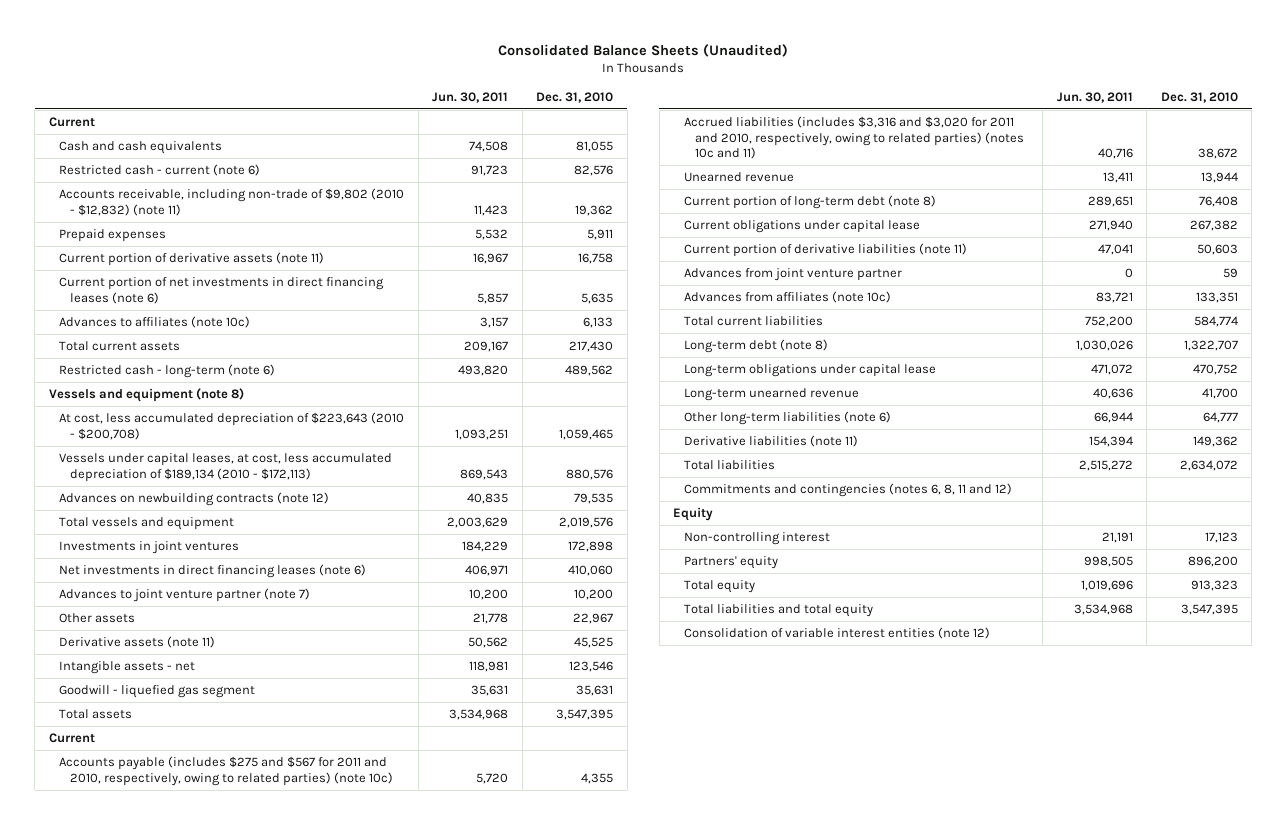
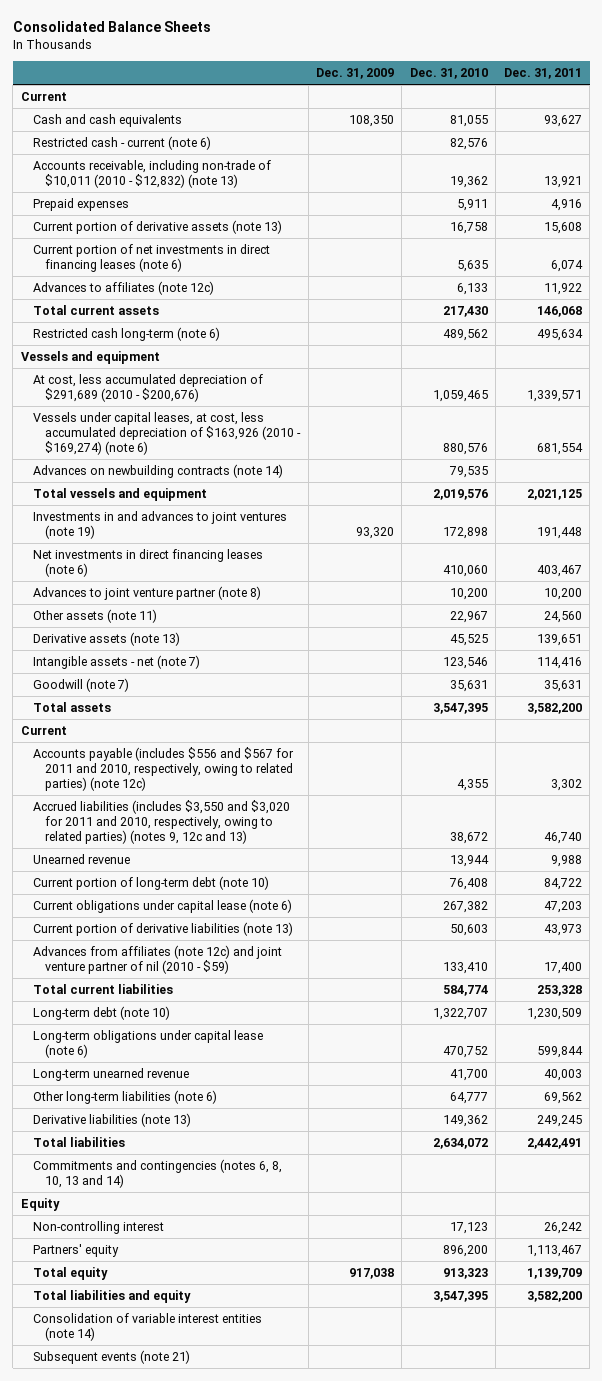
[498,43,789,57] Consolidated Balance Sheets (Unaudited) -> [12,20,211,32] Consolidated Balance Sheets
[432,91,509,103] Jun. 30, 2011 -> none
none -> [316,67,395,79] Dec. 31, 2009
none -> [503,67,582,79] Dec. 31, 2011
[59,188,405,216] Accounts receivable, including non-trade of $9,802 (2010 - $12,832) (note 11) -> [32,159,271,189] Accounts receivable, including non-trade of $10,011 (2010 - $12,832) (note 13)
[59,252,325,267] Current portion of derivative assets (note 11) -> [32,219,282,234] Current portion of derivative assets (note 13)
[59,316,251,329] Advances to affiliates (note 10c) -> [32,280,214,295] Advances to affiliates (note 12c)
[59,364,276,379] Restricted cash - long-term (note 6) -> [32,326,220,341] Restricted cash long-term (note 6)
[48,388,244,403] Vessels and equipment (note 8) -> [20,350,160,364] Vessels and equipment
[59,412,405,440] At cost, less accumulated depreciation of $223,643 (2010 - $200,708) -> [32,373,263,403] At cost, less accumulated depreciation of $291,689 (2010 - $200,676)
[59,453,393,482] Vessels under capital leases, at cost, less accumulated depreciation of $189,134 (2010 - $172,113) -> [32,411,302,456] Vessels under capital leases, at cost, less accumulated depreciation of $163,926 (2010 - $169,274) (note 6)
[59,492,330,507] Advances on newbuilding contracts (note 12) -> [32,463,283,478] Advances on newbuilding contracts (note 14)
[59,541,240,555] Investments in joint ventures -> [32,510,287,540] Investments in and advances to joint ventures (note 19)
[59,588,311,603] Advances to joint venture partner (note 7) -> [32,585,261,600] Advances to joint venture partner (note 8)
[59,613,136,624] Other assets -> [32,608,157,623] Other assets (note 11)
[59,636,216,649] Derivative assets (note 11) -> [32,631,180,646] Derivative assets (note 13)
[59,661,196,675] Intangible assets - net -> [32,654,200,669] Intangible assets - net (note 7)
[59,685,256,699] Goodwill - liquefied gas segment -> [32,677,129,692] Goodwill (note 7)
[59,756,394,786] Accounts payable (includes $275 and $567 for 2011 and 2010, respectively, owing to related parties) (note 10c) -> [32,746,294,792] Accounts payable (includes $556 and $567 for 2011 and 2010, respectively, owing to related parties) (note 12c)
[683,116,1024,160] Accrued liabilities (includes $3,316 and $3,020 for 2011 and 2010, respectively, owing to related parties) (notes 10c and 11) -> [32,799,290,845] Accrued liabilities (includes $3,550 and $3,020 for 2011 and 2010, respectively, owing to related parties) (notes 9, 12c and 13)
[683,268,902,282] Advances from joint venture partner -> none
[683,291,891,304] Advances from affiliates (note 10c) -> none
[683,195,936,210] Current portion of long-term debt (note 8) -> [32,875,269,890] Current portion of long-term debt (note 10)
[683,220,920,234] Current obligations under capital lease -> [32,898,292,913] Current obligations under capital lease (note 6)
[683,243,967,258] Current portion of derivative liabilities (note 11) -> [32,921,293,936] Current portion of derivative liabilities (note 13)
none -> [32,944,282,975] Advances from affiliates (note 12c) and joint venture partner of nil (2010 - $59)
[683,339,828,354] Long-term debt (note 8) -> [32,1005,170,1020] Long-term debt (note 10)
[683,364,936,378] Long-term obligations under capital lease -> [32,1029,263,1059] Long-term obligations under capital lease (note 6)
[683,435,858,448] Derivative liabilities (note 11) -> [32,1112,191,1127] Derivative liabilities (note 13)
[683,483,1012,498] Commitments and contingencies (notes 6, 8, 11 and 12) -> [32,1158,282,1189] Commitments and contingencies (notes 6, 8, 10, 13 and 14)
[683,604,873,618] Total liabilities and total equity -> [32,1289,191,1303] Total liabilities and equity
[683,627,990,640] Consolidation of variable interest entities (note 12) -> [32,1312,262,1342] Consolidation of variable interest entities (note 14)
none -> [32,1349,190,1364] Subsequent events (note 21)

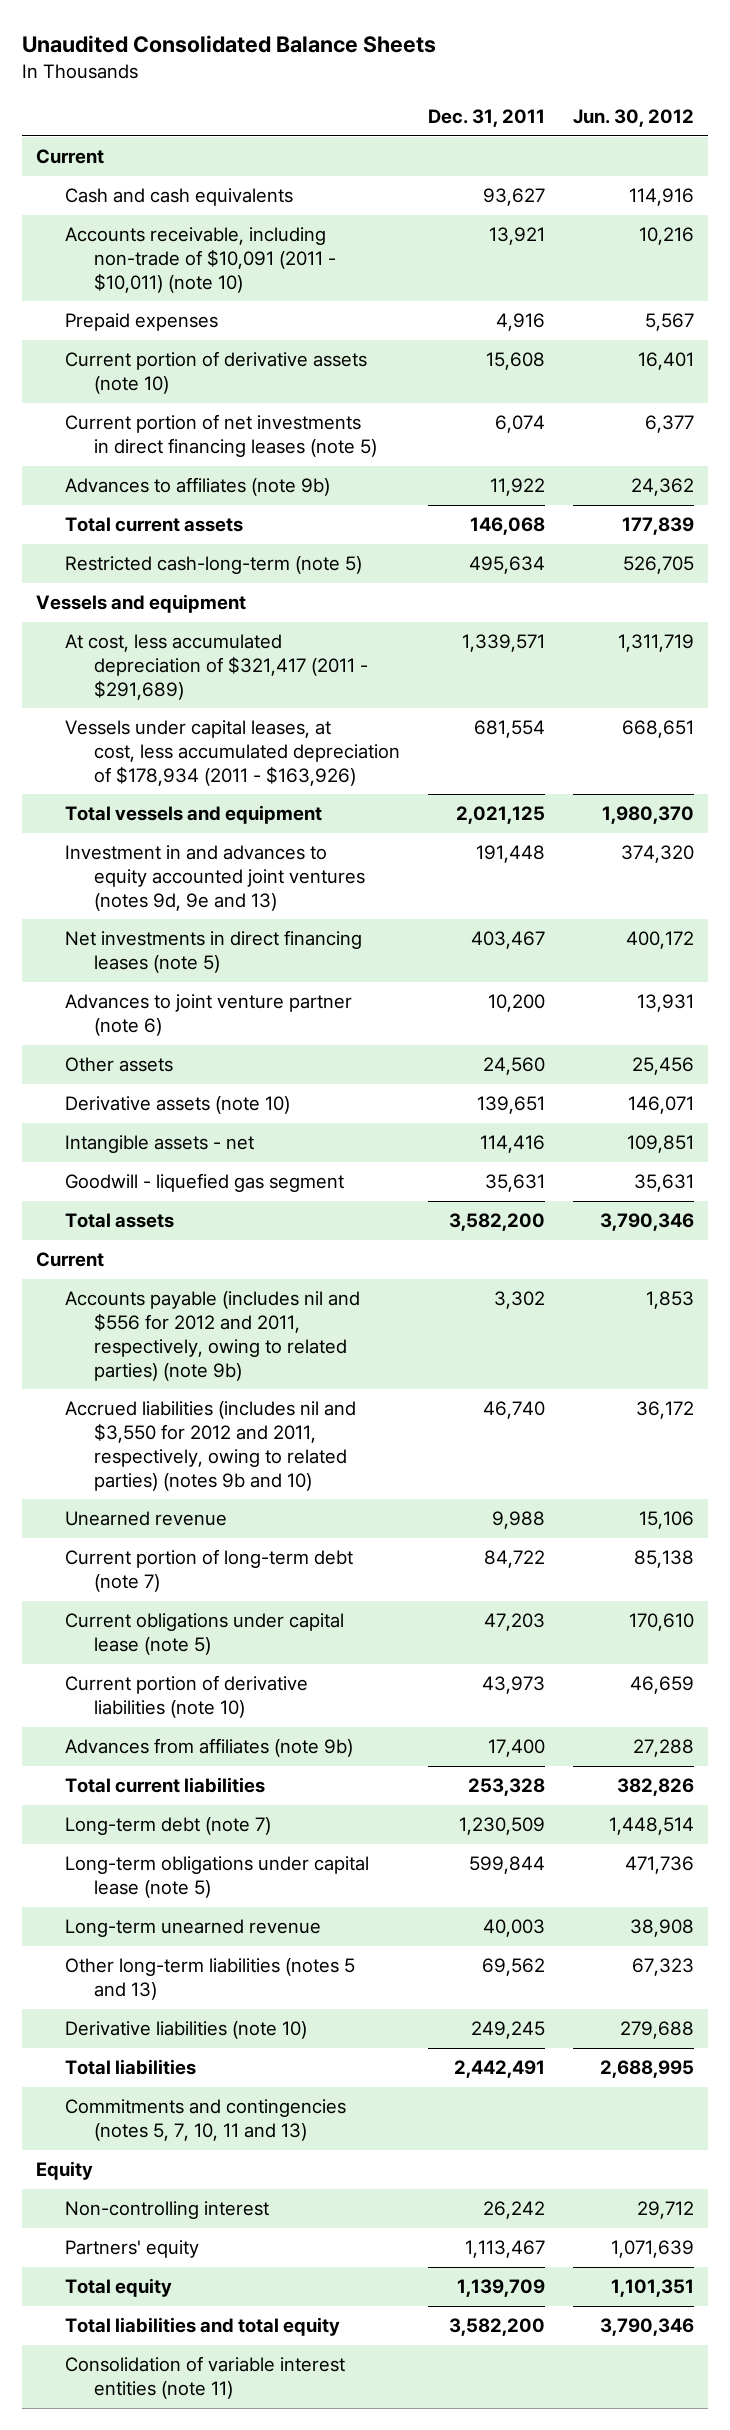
[12,20,211,32] Consolidated Balance Sheets -> [22,35,437,54] Unaudited Consolidated Balance Sheets
[316,67,395,79] Dec. 31, 2009 -> none
[409,67,488,79] Dec. 31, 2010 -> none
none -> [572,109,694,128] Jun. 30, 2012
[32,135,211,150] Restricted cash - current (note 6) -> none
[32,159,271,189] Accounts receivable, including non-trade of $10,011 (2010 - $12,832) (note 13) -> [65,227,336,293] Accounts receivable, including non-trade of $10,091 (2011 - $10,011) (note 10)
[32,219,282,234] Current portion of derivative assets (note 13) -> [65,351,368,395] Current portion of derivative assets (note 10)
[32,243,270,273] Current portion of net investments in direct financing leases (note 6) -> [65,414,377,458] Current portion of net investments in direct financing leases (note 5)
[32,280,214,295] Advances to affiliates (note 12c) -> [65,477,331,497] Advances to affiliates (note 9b)
[32,326,220,341] Restricted cash long-term (note 6) -> [65,556,363,575] Restricted cash-long-term (note 5)
[32,463,283,478] Advances on newbuilding contracts (note 14) -> none
[32,373,263,403] At cost, less accumulated depreciation of $291,689 (2010 - $200,676) -> [65,634,368,700] At cost, less accumulated depreciation of $321,417 (2011 - $291,689)
[32,411,302,456] Vessels under capital leases, at cost, less accumulated depreciation of $163,926 (2010 - $169,274) (note 6) -> [65,720,400,786] Vessels under capital leases, at cost, less accumulated depreciation of $178,934 (2011 - $163,926)
[32,510,287,540] Investments in and advances to joint ventures (note 19) -> [65,845,365,911] Investment in and advances to equity accounted joint ventures (notes 9d, 9e and 13)
[32,548,263,578] Net investments in direct financing leases (note 6) -> [65,930,363,974] Net investments in direct financing leases (note 5)
[32,585,261,600] Advances to joint venture partner (note 8) -> [65,994,353,1037] Advances to joint venture partner (note 6)
[32,608,157,623] Other assets (note 11) -> [65,1057,174,1073] Other assets
[32,631,180,646] Derivative assets (note 13) -> [65,1096,291,1115] Derivative assets (note 10)
[32,654,200,669] Intangible assets - net (note 7) -> [65,1135,255,1154] Intangible assets - net
[32,677,129,692] Goodwill (note 7) -> [65,1173,345,1193] Goodwill - liquefied gas segment
[32,746,294,792] Accounts payable (includes $556 and $567 for 2011 and 2010, respectively, owing to related parties) (note 12c) -> [65,1291,361,1381] Accounts payable (includes nil and $556 for 2012 and 2011, respectively, owing to related parties) (note 9b)
[32,799,290,845] Accrued liabilities (includes $3,550 and $3,020 for 2011 and 2010, respectively, owing to related parties) (notes 9, 12c and 13) -> [65,1401,357,1491] Accrued liabilities (includes nil and $3,550 for 2012 and 2011, respectively, owing to related parties) (notes 9b and 10)
[32,875,269,890] Current portion of long-term debt (note 10) -> [65,1549,354,1593] Current portion of long-term debt (note 7)
[32,898,292,913] Current obligations under capital lease (note 6) -> [65,1613,345,1656] Current obligations under capital lease (note 5)
[32,921,293,936] Current portion of derivative liabilities (note 13) -> [65,1675,309,1719] Current portion of derivative liabilities (note 10)
[32,944,282,975] Advances from affiliates (note 12c) and joint venture partner of nil (2010 - $59) -> [65,1738,354,1758] Advances from affiliates (note 9b)
[32,1005,170,1020] Long-term debt (note 10) -> [65,1817,272,1836] Long-term debt (note 7)
[32,1029,263,1059] Long-term obligations under capital lease (note 6) -> [65,1856,370,1899] Long-term obligations under capital lease (note 5)
[32,1089,217,1104] Other long-term liabilities (note 6) -> [65,1958,356,2001] Other long-term liabilities (notes 5 and 13)
[32,1112,191,1127] Derivative liabilities (note 13) -> [65,2021,308,2040] Derivative liabilities (note 10)
[32,1158,282,1189] Commitments and contingencies (notes 6, 8, 10, 13 and 14) -> [65,2099,347,2142] Commitments and contingencies (notes 5, 7, 10, 11 and 13)
[32,1349,190,1364] Subsequent events (note 21) -> none
[32,1289,191,1303] Total liabilities and equity -> [65,2317,341,2337] Total liabilities and total equity
[32,1312,262,1342] Consolidation of variable interest entities (note 14) -> [65,2356,346,2400] Consolidation of variable interest entities (note 11)

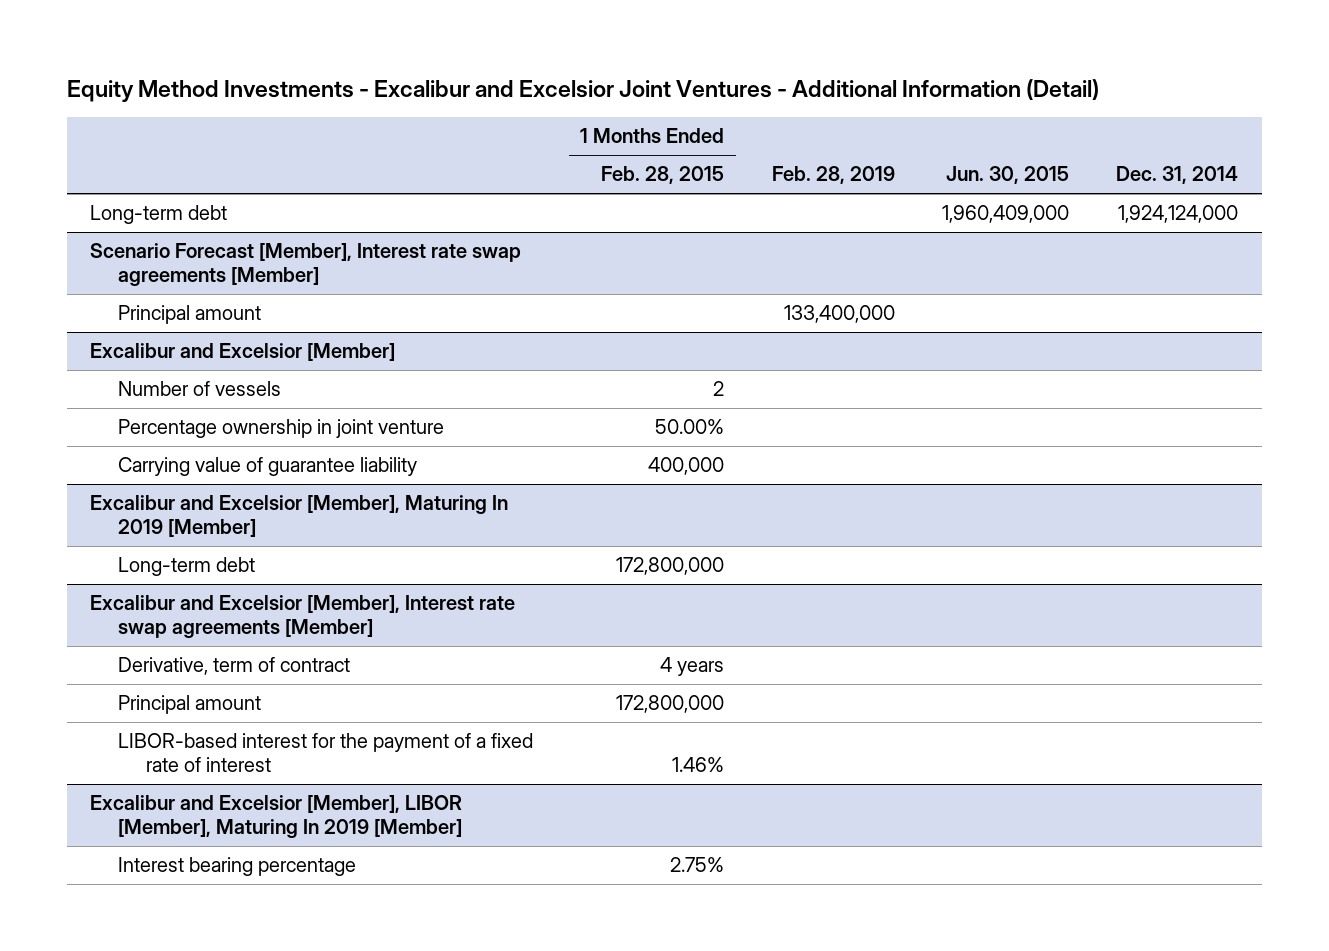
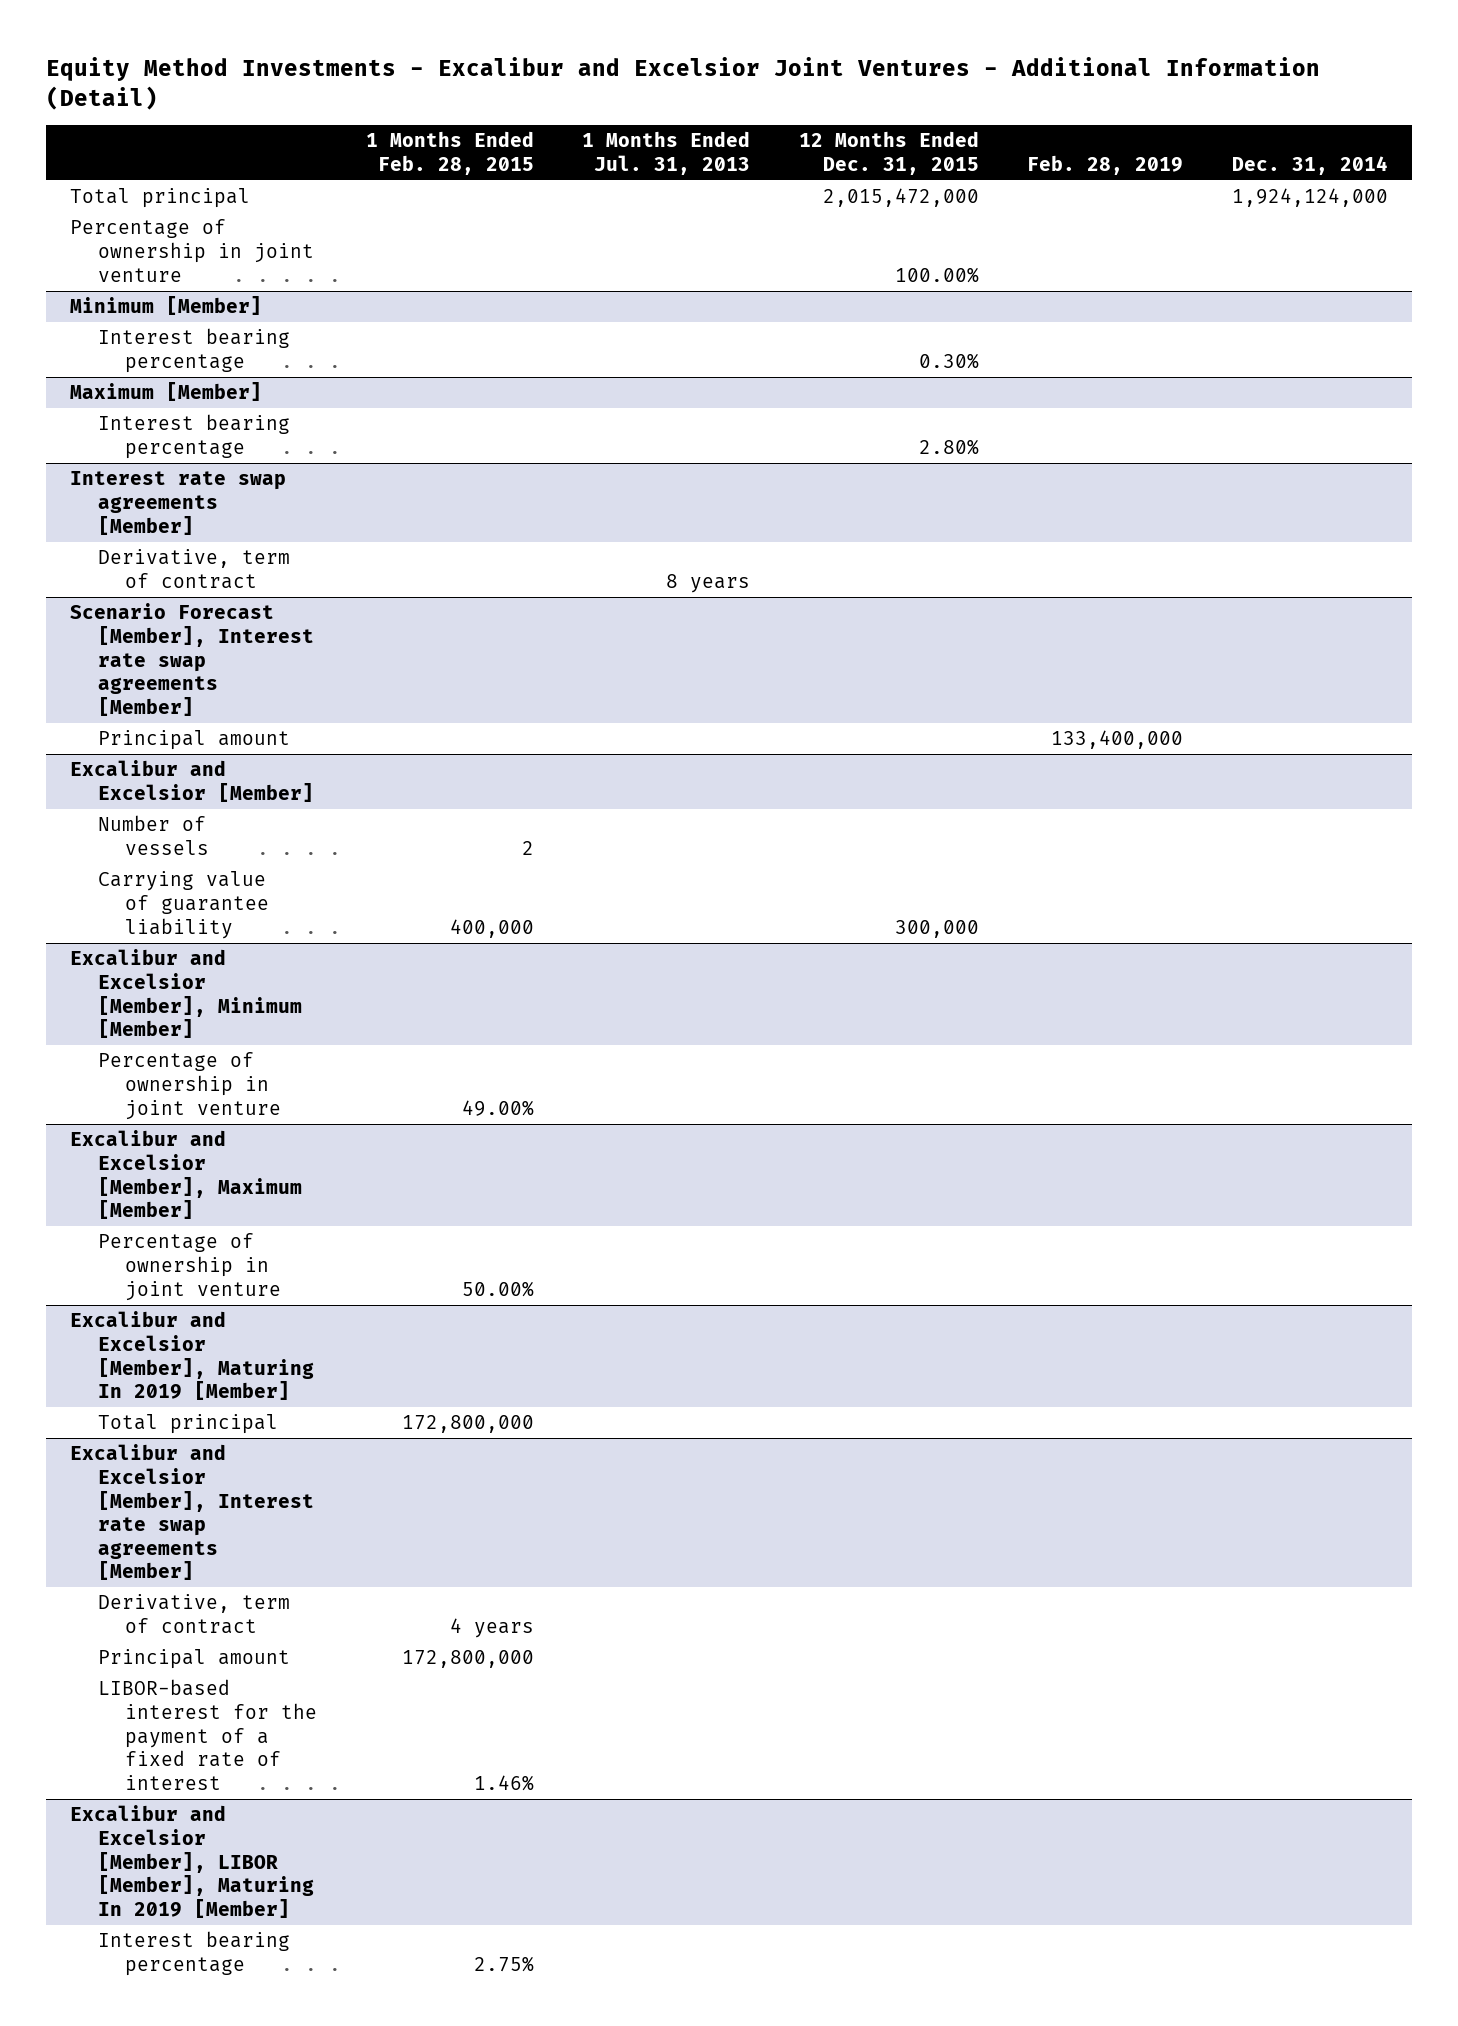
[946,166,1070,185] Jun. 30, 2015 -> none
none -> [582,131,751,175] 1 Months Ended Jul. 31, 2013
none -> [798,131,979,175] 12 Months Ended Dec. 31, 2015
[90,205,228,225] Long-term debt -> [70,188,251,209] Total principal
none -> [70,219,314,282] Percentage of ownership in joint venture
none -> [70,296,263,316] Minimum [Member]
none -> [97,328,290,374] Interest bearing percentage
none -> [70,382,263,402] Maximum [Member]
none -> [97,414,290,460] Interest bearing percentage
none -> [70,471,287,535] Interest rate swap agreements [Member]
none -> [97,549,290,590] Derivative, term of contract
[117,419,444,439] Percentage ownership in joint venture -> none
none -> [70,949,302,1039] Excalibur and Excelsior [Member], Minimum [Member]
none -> [97,1052,281,1120] Percentage of ownership in joint venture
none -> [70,1130,302,1220] Excalibur and Excelsior [Member], Maximum [Member]
none -> [97,1233,281,1301] Percentage of ownership in joint venture
[117,557,255,577] Long-term debt -> [97,1414,278,1435] Total principal

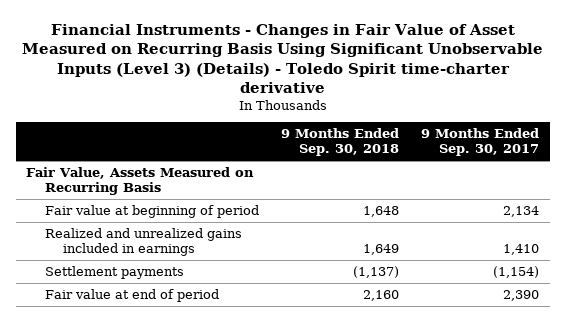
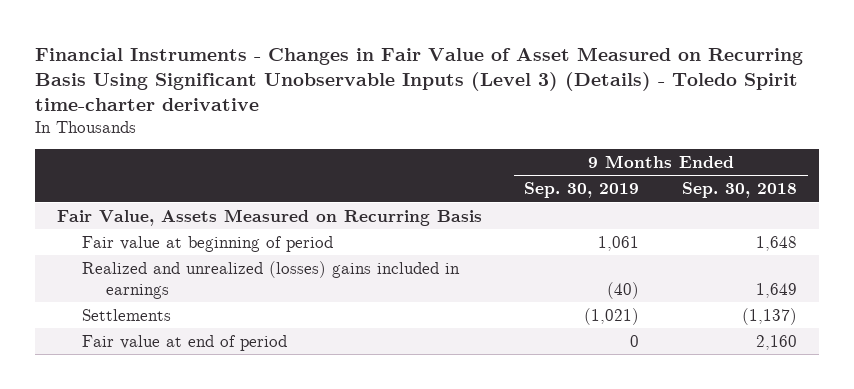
[420,128,539,157] 9 Months Ended Sep. 30, 2017 -> none
none -> [524,182,640,199] Sep. 30, 2019
[44,227,242,257] Realized and unrealized gains included in earnings -> [81,260,460,299] Realized and unrealized (losses) gains included in earnings
[44,265,184,279] Settlement payments -> [81,308,171,321] Settlements

